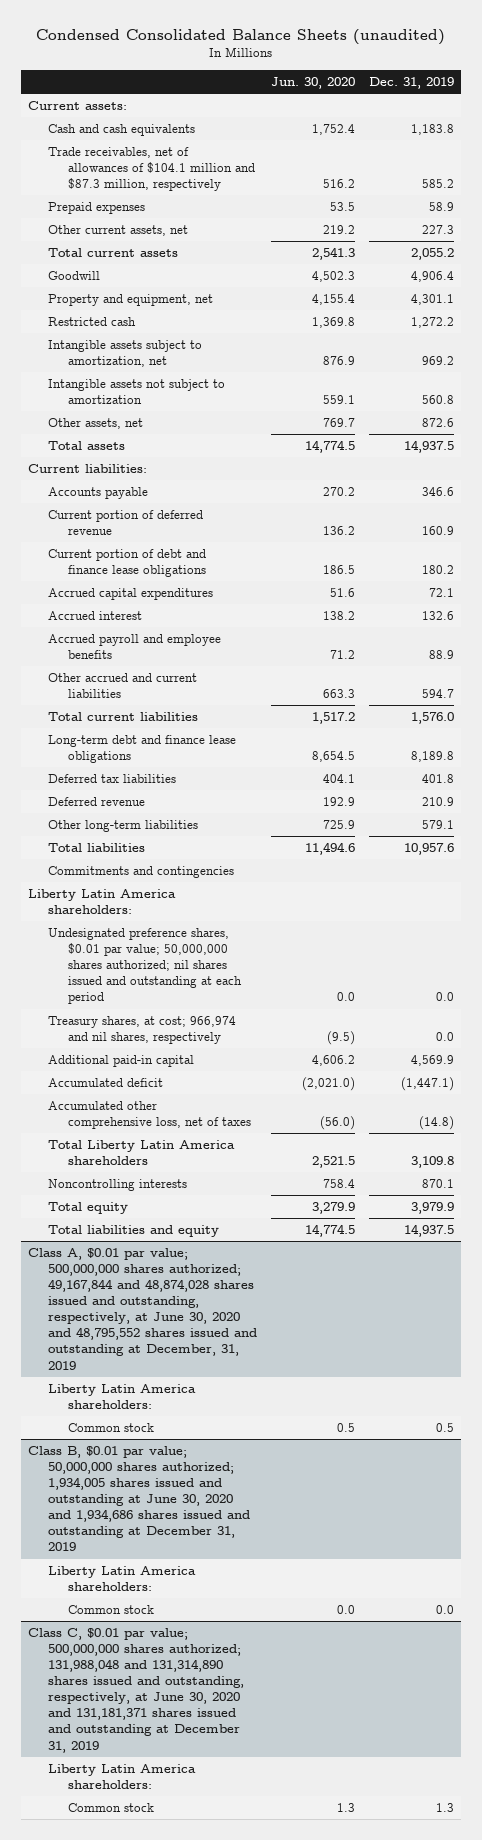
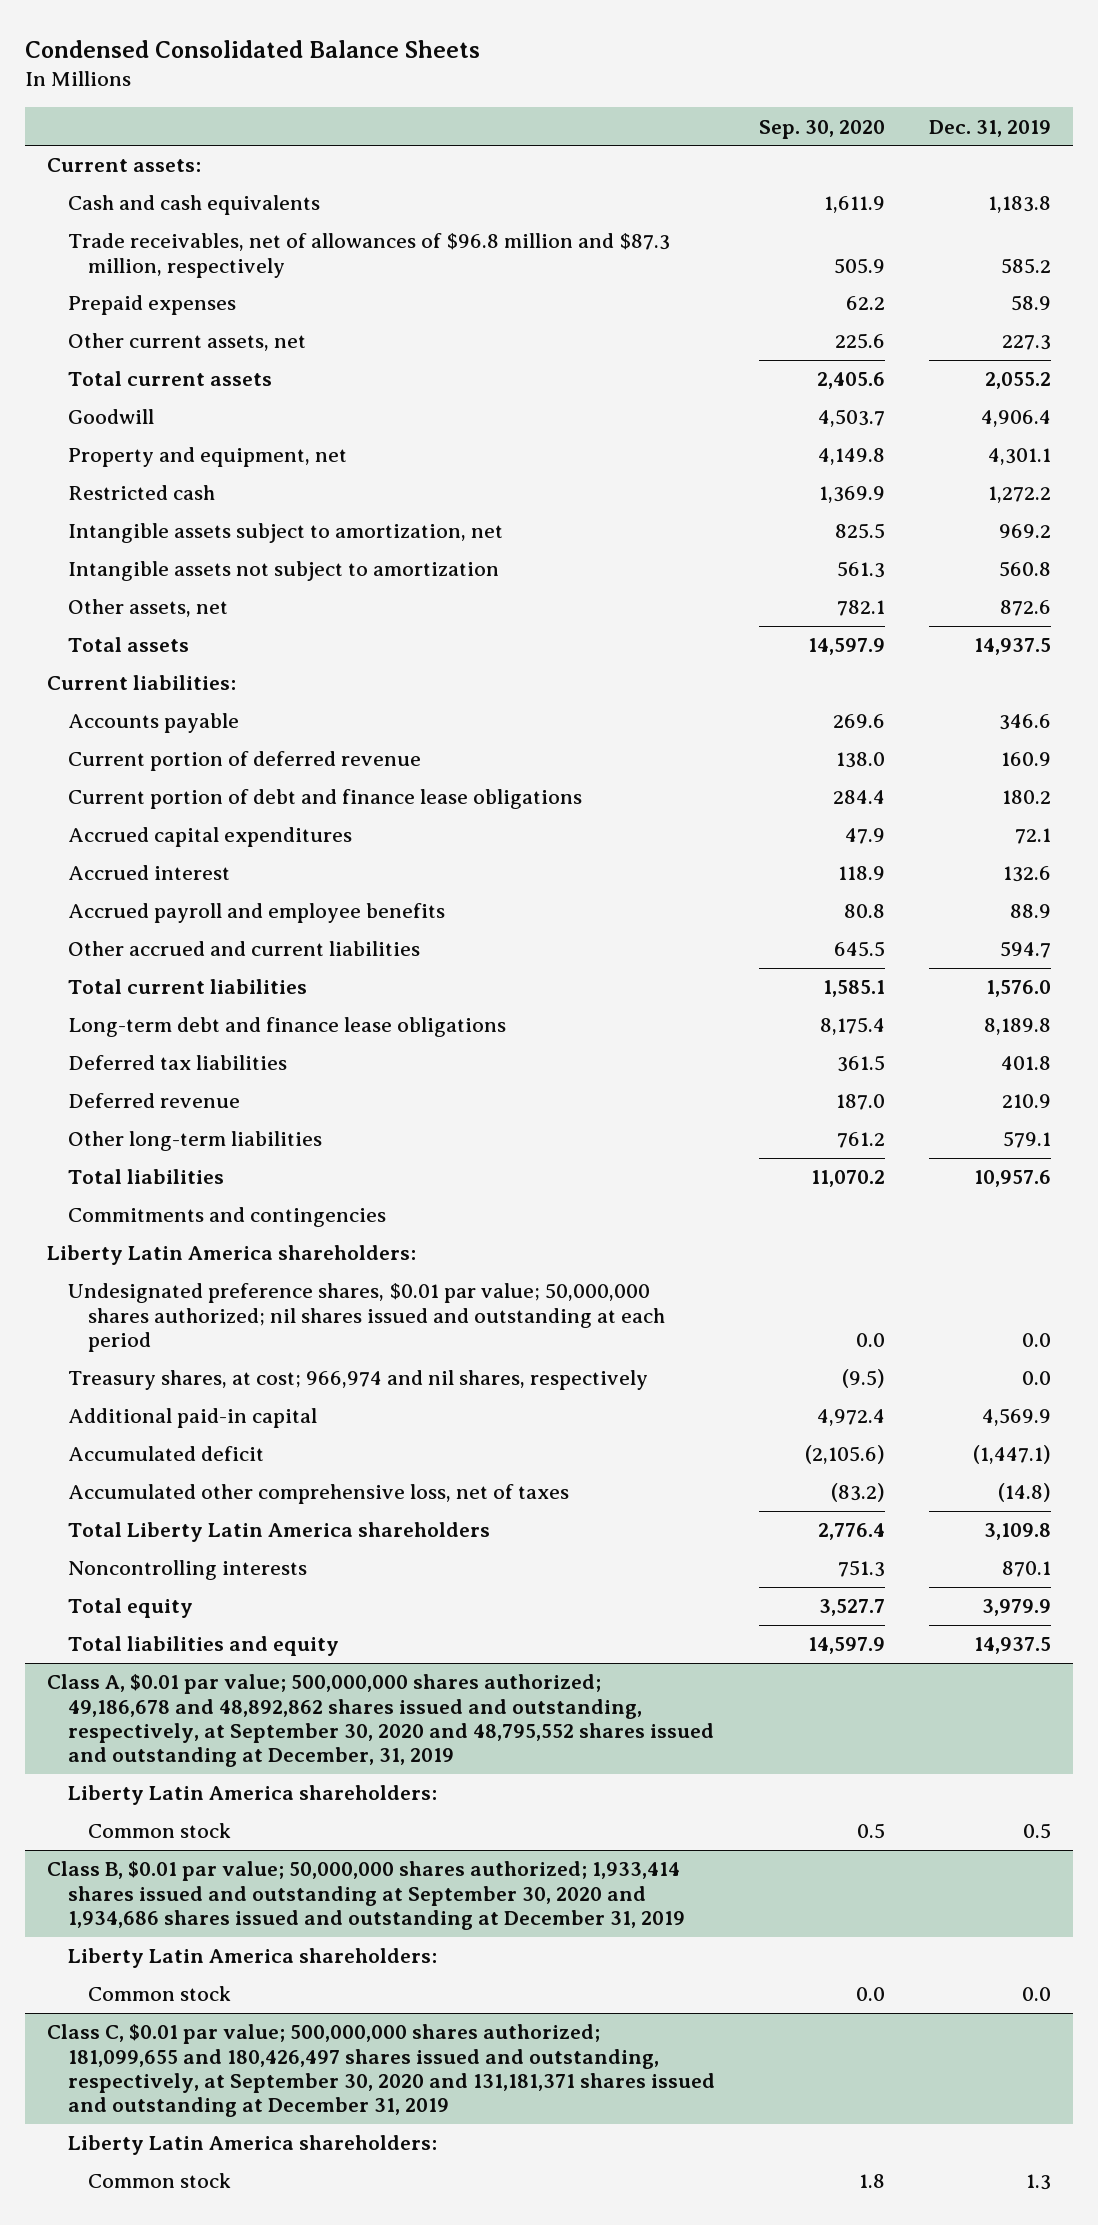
[36,29,446,46] Condensed Consolidated Balance Sheets (unaudited) -> [25,39,481,58] Condensed Consolidated Balance Sheets
[271,76,356,89] Jun. 30, 2020 -> none
none -> [758,119,885,139] Sep. 30, 2020
[48,146,256,192] Trade receivables, net of allowances of $104.1 million and $87.3 million, respectively -> [67,233,670,278] Trade receivables, net of allowances of $96.8 million and $87.3 million, respectively
[27,1247,258,1370] Class A, $0.01 par value; 500,000,000 shares authorized; 49,167,844 and 48,874,028 shares issued and outstanding, respectively, at June 30, 2020 and 48,795,552 shares issued and outstanding at December, 31, 2019 -> [47,1674,714,1768] Class A, $0.01 par value; 500,000,000 shares authorized; 49,186,678 and 48,892,862 shares issued and outstanding, respectively, at September 30, 2020 and 48,795,552 shares issued and outstanding at December, 31, 2019
[27,1445,251,1552] Class B, $0.01 par value; 50,000,000 shares authorized; 1,934,005 shares issued and outstanding at June 30, 2020 and 1,934,686 shares issued and outstanding at December 31, 2019 -> [47,1861,685,1930] Class B, $0.01 par value; 50,000,000 shares authorized; 1,933,414 shares issued and outstanding at September 30, 2020 and 1,934,686 shares issued and outstanding at December 31, 2019
[27,1627,245,1753] Class C, $0.01 par value; 500,000,000 shares authorized; 131,988,048 and 131,314,890 shares issued and outstanding, respectively, at June 30, 2020 and 131,181,371 shares issued and outstanding at December 31, 2019 -> [47,2024,715,2118] Class C, $0.01 par value; 500,000,000 shares authorized; 181,099,655 and 180,426,497 shares issued and outstanding, respectively, at September 30, 2020 and 131,181,371 shares issued and outstanding at December 31, 2019

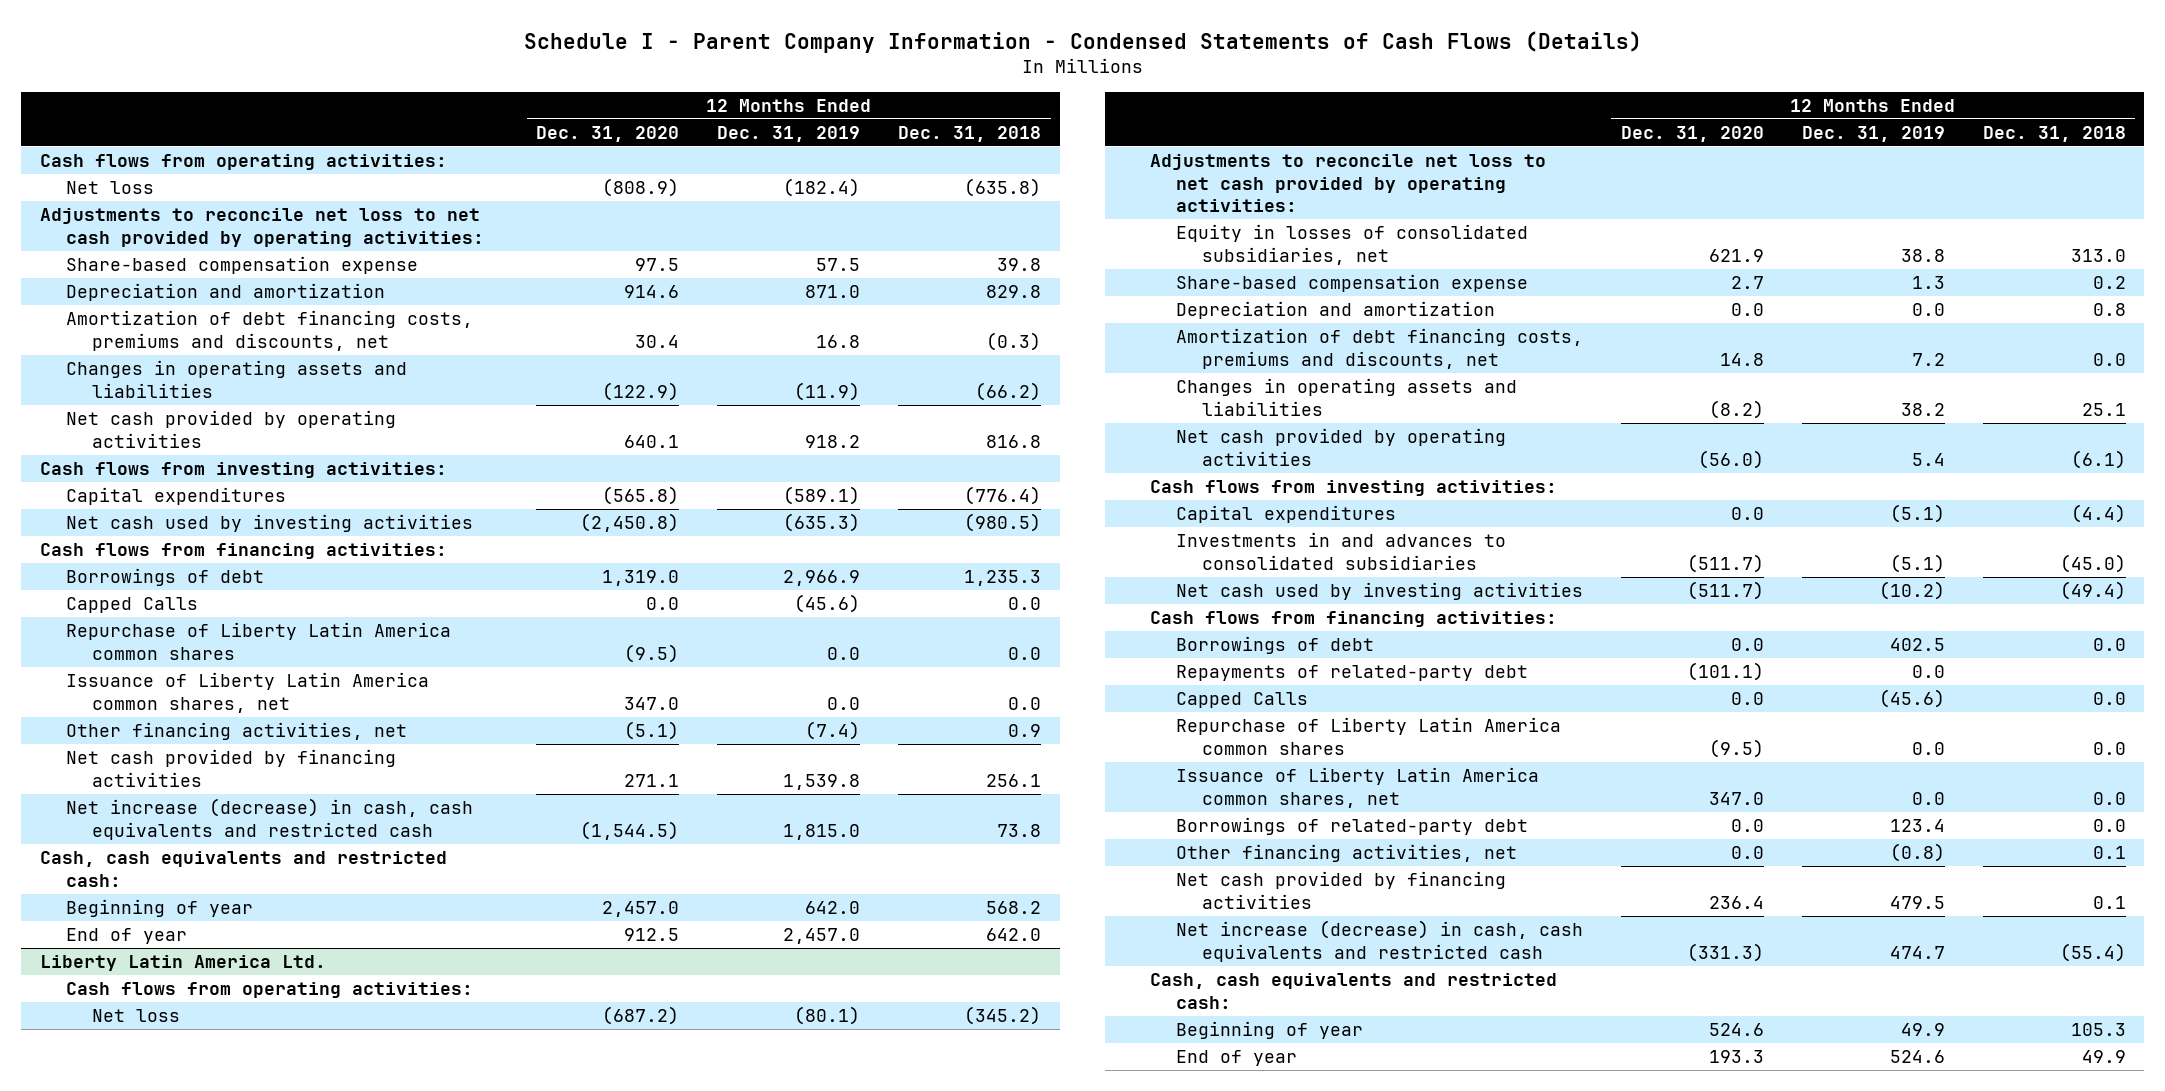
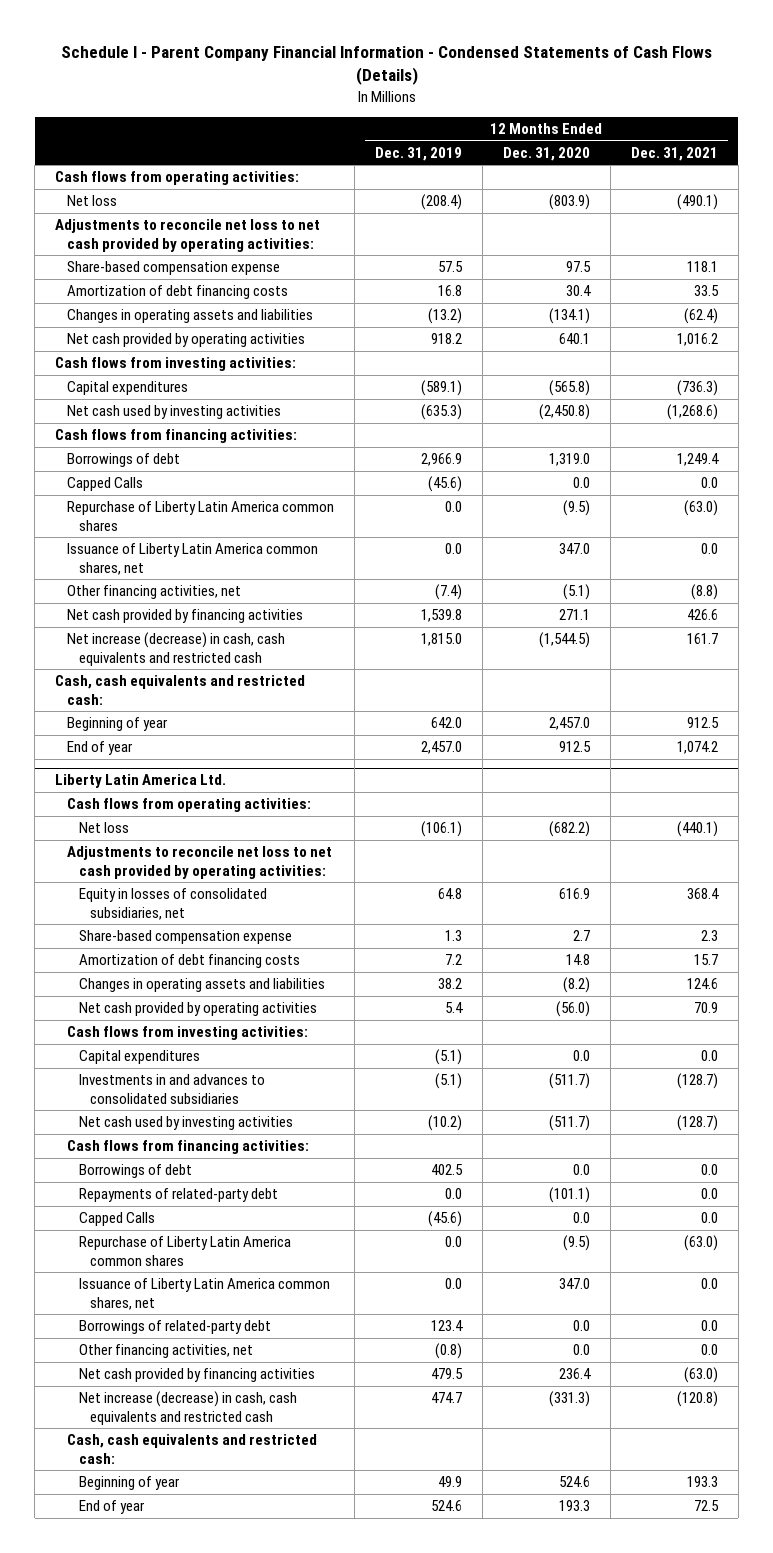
[523,30,1642,53] Schedule I - Parent Company Information - Condensed Statements of Cash Flows (Details) -> [60,46,712,86] Schedule I - Parent Company Financial Information - Condensed Statements of Cash Flows (Details)
[898,125,1042,142] Dec. 31, 2018 -> none
none -> [630,146,718,161] Dec. 31, 2021
[602,178,680,198] (808.9) -> [548,194,590,211] (803.9)
[783,178,861,198] (182.4) -> [421,194,463,211] (208.4)
[65,283,385,302] Depreciation and amortization -> none
[65,310,473,351] Amortization of debt financing costs, premiums and discounts, net -> [67,285,289,300] Amortization of debt financing costs
[602,381,680,401] (122.9) -> [548,308,590,325] (134.1)
[794,381,861,401] (11.9) -> [428,308,463,325] (13.2)
[602,1006,680,1026] (687.2) -> [548,821,590,838] (682.2)
[794,1006,861,1026] (80.1) -> [421,821,463,838] (106.1)
[1708,248,1764,262] 621.9 -> [558,888,590,900] 616.9
[1900,248,1945,262] 38.8 -> [438,888,463,900] 64.8
[1176,301,1496,320] Depreciation and amortization -> none
[1176,328,1584,369] Amortization of debt financing costs, premiums and discounts, net -> [78,954,300,969] Amortization of debt financing costs

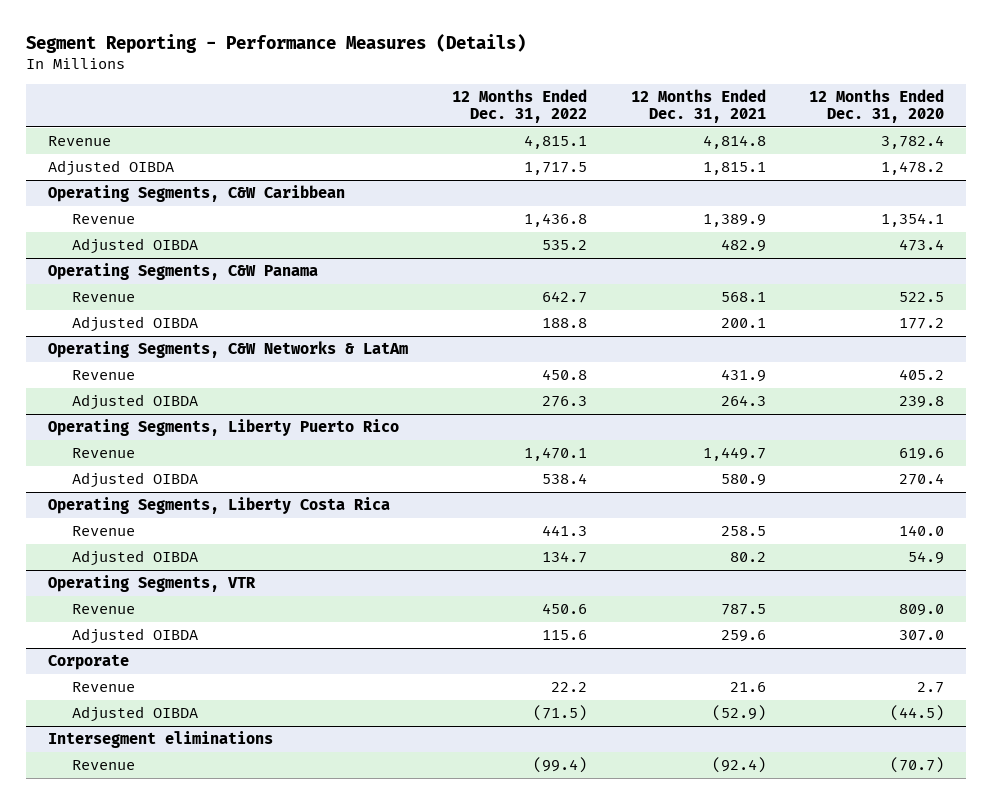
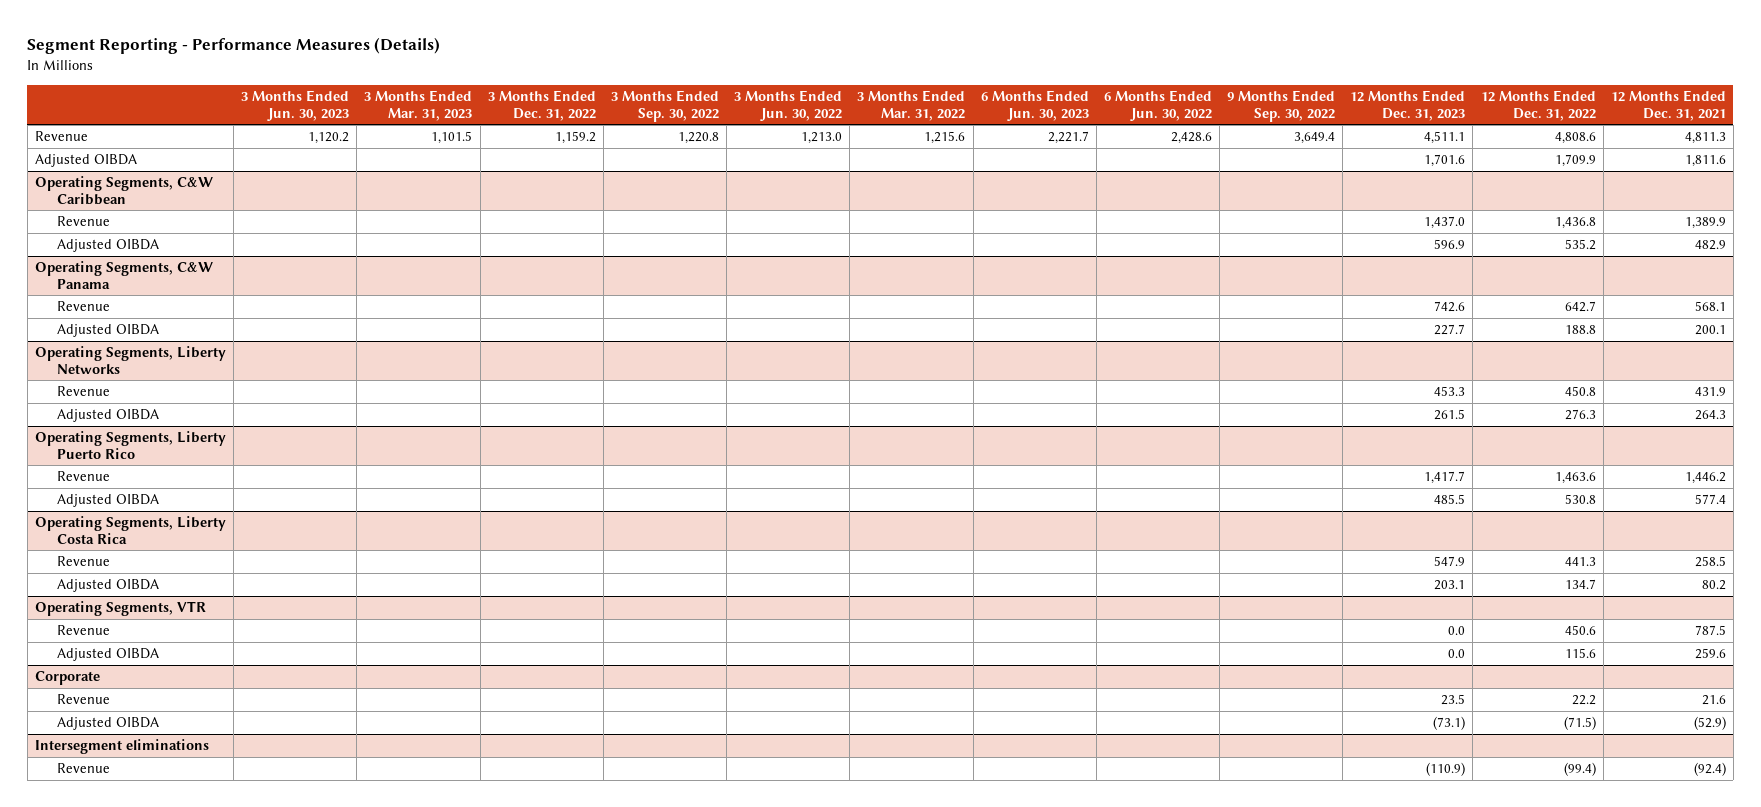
[809,89,945,124] 12 Months Ended Dec. 31, 2020 -> none
none -> [241,89,350,121] 3 Months Ended Jun. 30, 2023
none -> [364,89,473,121] 3 Months Ended Mar. 31, 2023
none -> [487,89,596,121] 3 Months Ended Dec. 31, 2022
none -> [610,89,719,122] 3 Months Ended Sep. 30, 2022
none -> [734,89,843,121] 3 Months Ended Jun. 30, 2022
none -> [857,89,966,121] 3 Months Ended Mar. 31, 2022
none -> [980,89,1089,121] 6 Months Ended Jun. 30, 2023
none -> [1103,89,1212,121] 6 Months Ended Jun. 30, 2022
none -> [1227,89,1336,122] 9 Months Ended Sep. 30, 2022
none -> [1350,89,1466,121] 12 Months Ended Dec. 31, 2023
[523,135,587,150] 4,815.1 -> [1554,132,1596,145] 4,808.6
[702,135,766,150] 4,814.8 -> [1684,132,1726,145] 4,811.3
[523,162,587,176] 1,717.5 -> [1554,154,1596,168] 1,709.9
[702,162,766,176] 1,815.1 -> [1684,155,1726,168] 1,811.6
[48,341,409,359] Operating Segments, C&W Networks & LatAm -> none
none -> [34,346,226,374] Operating Segments, Liberty Networks
[523,447,587,462] 1,470.1 -> [1554,472,1596,485] 1,463.6
[702,447,766,462] 1,449.7 -> [1684,472,1726,485] 1,446.2
[541,473,587,485] 538.4 -> [1564,494,1596,505] 530.8
[720,474,766,487] 580.9 -> [1694,494,1726,505] 577.4

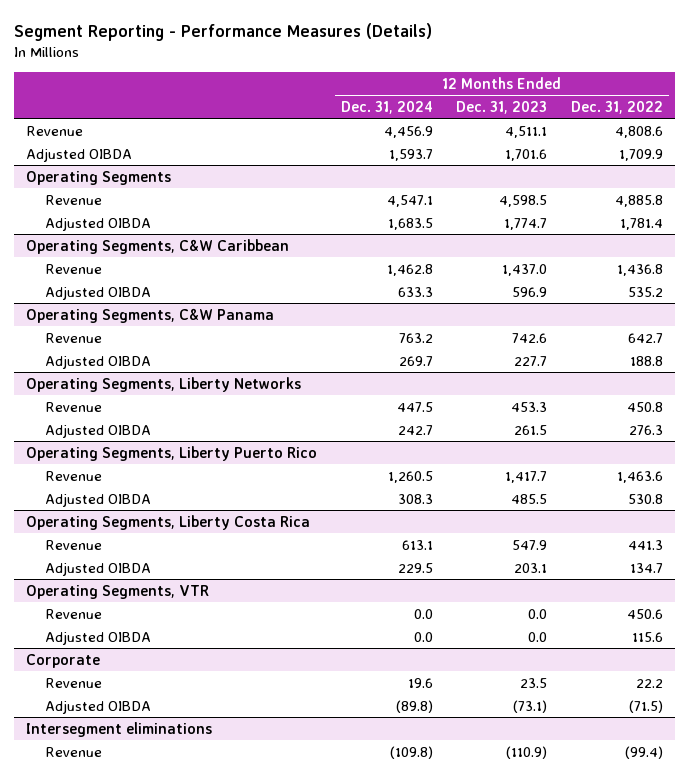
[241,89,350,121] 3 Months Ended Jun. 30, 2023 -> none
[364,89,473,121] 3 Months Ended Mar. 31, 2023 -> none
[487,89,596,121] 3 Months Ended Dec. 31, 2022 -> none
[610,89,719,122] 3 Months Ended Sep. 30, 2022 -> none
[734,89,843,121] 3 Months Ended Jun. 30, 2022 -> none
[857,89,966,121] 3 Months Ended Mar. 31, 2022 -> none
[980,89,1089,121] 6 Months Ended Jun. 30, 2023 -> none
[1103,89,1212,121] 6 Months Ended Jun. 30, 2022 -> none
[1227,89,1336,122] 9 Months Ended Sep. 30, 2022 -> none
[1610,89,1726,121] 12 Months Ended Dec. 31, 2021 -> none
none -> [340,100,433,114] Dec. 31, 2024
none -> [25,170,171,185] Operating Segments
none -> [44,194,102,205] Revenue
none -> [44,216,151,231] Adjusted OIBDA

